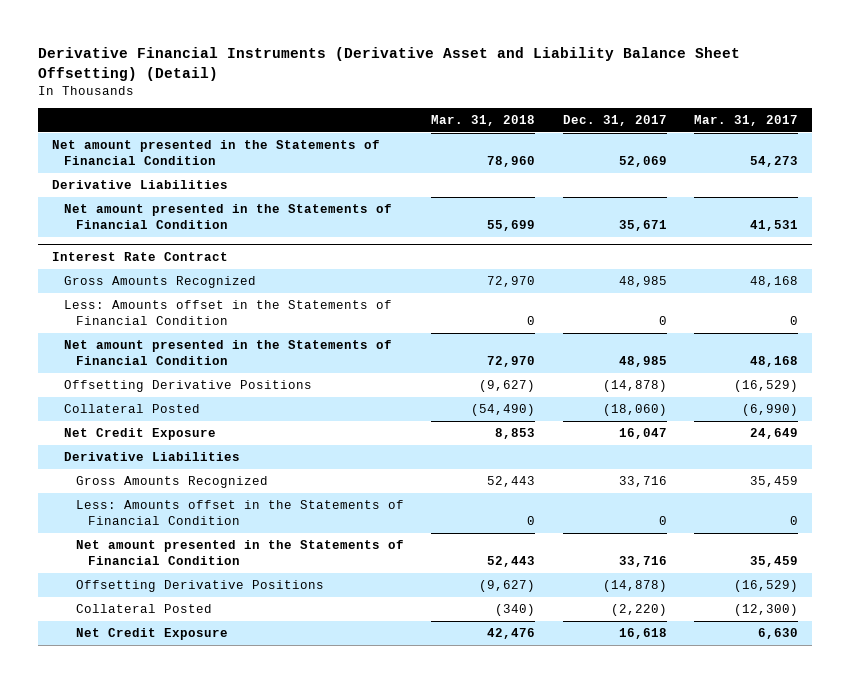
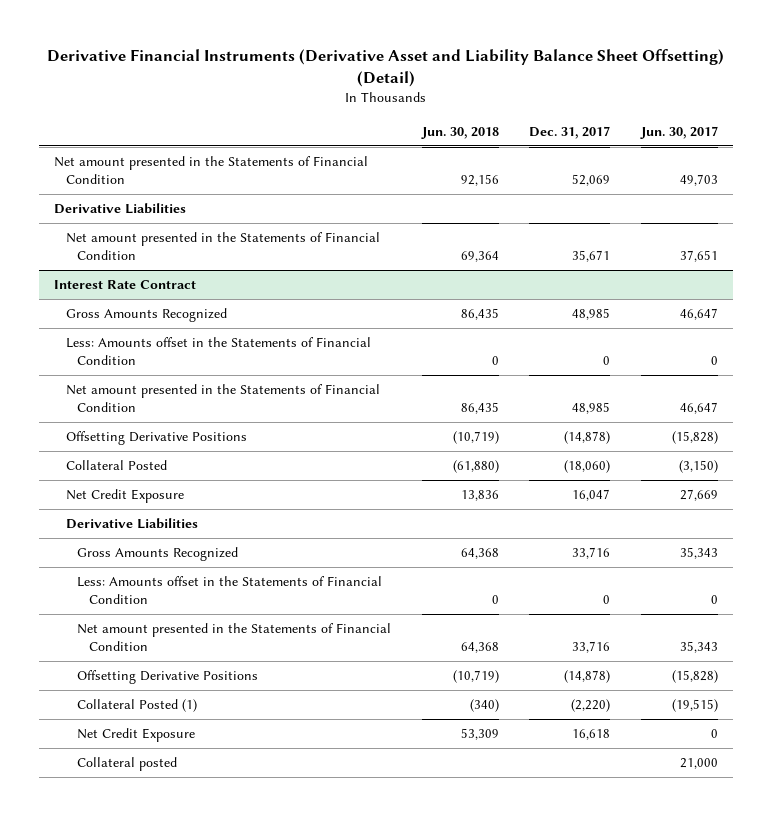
[431,114,536,126] Mar. 31, 2018 -> none
[693,114,798,126] Mar. 31, 2017 -> none
none -> [420,126,499,139] Jun. 30, 2018
none -> [639,125,718,139] Jun. 30, 2017
[75,604,212,614] Collateral Posted -> [77,699,198,713] Collateral Posted (1)
none -> [77,757,178,772] Collateral posted

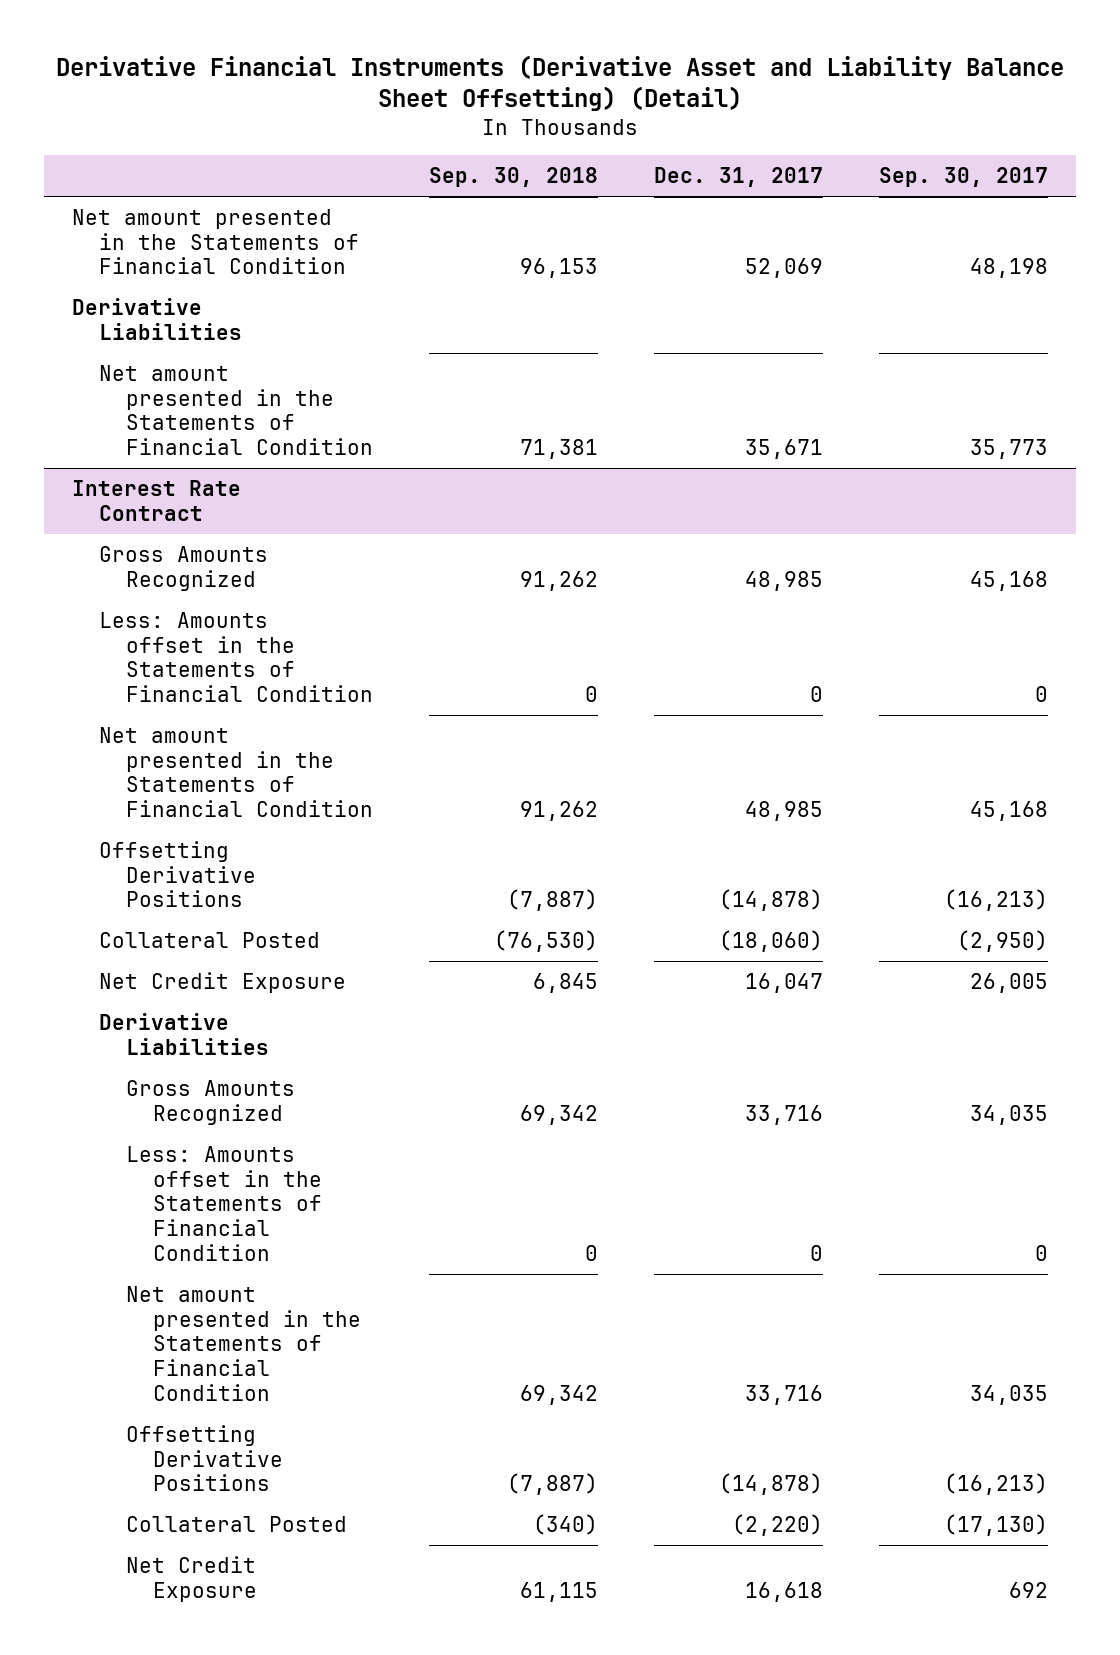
[420,126,499,139] Jun. 30, 2018 -> none
[639,125,718,139] Jun. 30, 2017 -> none
none -> [429,167,599,188] Sep. 30, 2018
none -> [879,167,1049,188] Sep. 30, 2017
[77,699,198,713] Collateral Posted (1) -> [126,1515,348,1532] Collateral Posted
[77,757,178,772] Collateral posted -> none

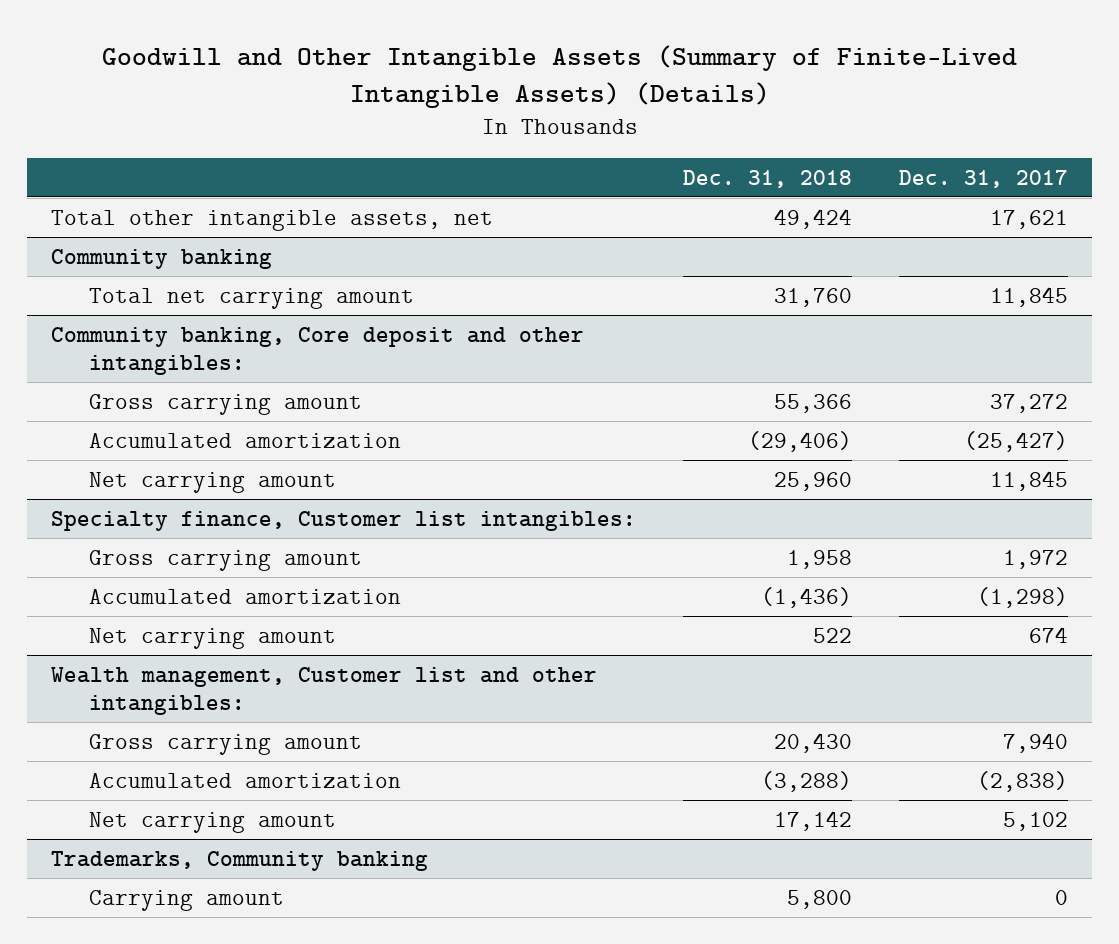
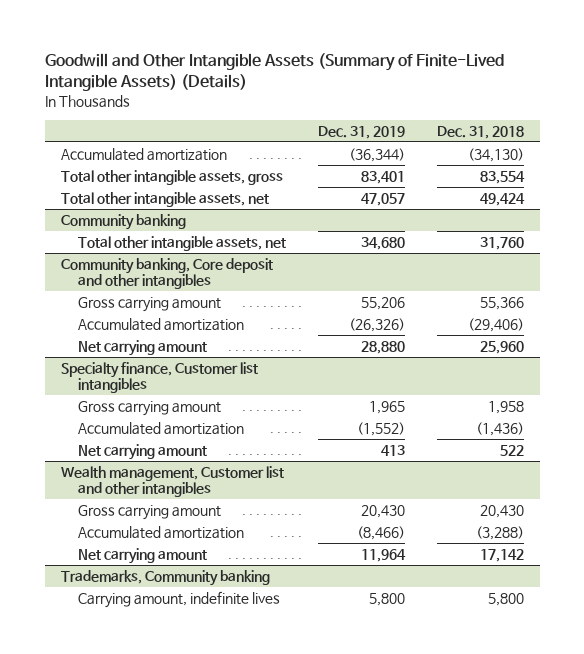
[899,169,1069,188] Dec. 31, 2017 -> none
none -> [317,125,405,139] Dec. 31, 2019
none -> [60,147,227,161] Accumulated amortization
none -> [60,169,283,185] Total other intangible assets, gross
[89,287,415,309] Total net carrying amount -> [77,235,286,251] Total other intangible assets, net
[50,326,584,375] Community banking, Core deposit and other intangibles: -> [60,257,273,290] Community banking, Core deposit and other intangibles
[50,510,636,531] Specialty finance, Customer list intangibles: -> [60,361,258,394] Specialty finance, Customer list intangibles
[50,666,597,715] Wealth management, Customer list and other intangibles: -> [60,465,284,498] Wealth management, Customer list and other intangibles
[89,889,285,911] Carrying amount -> [77,590,280,608] Carrying amount, indefinite lives

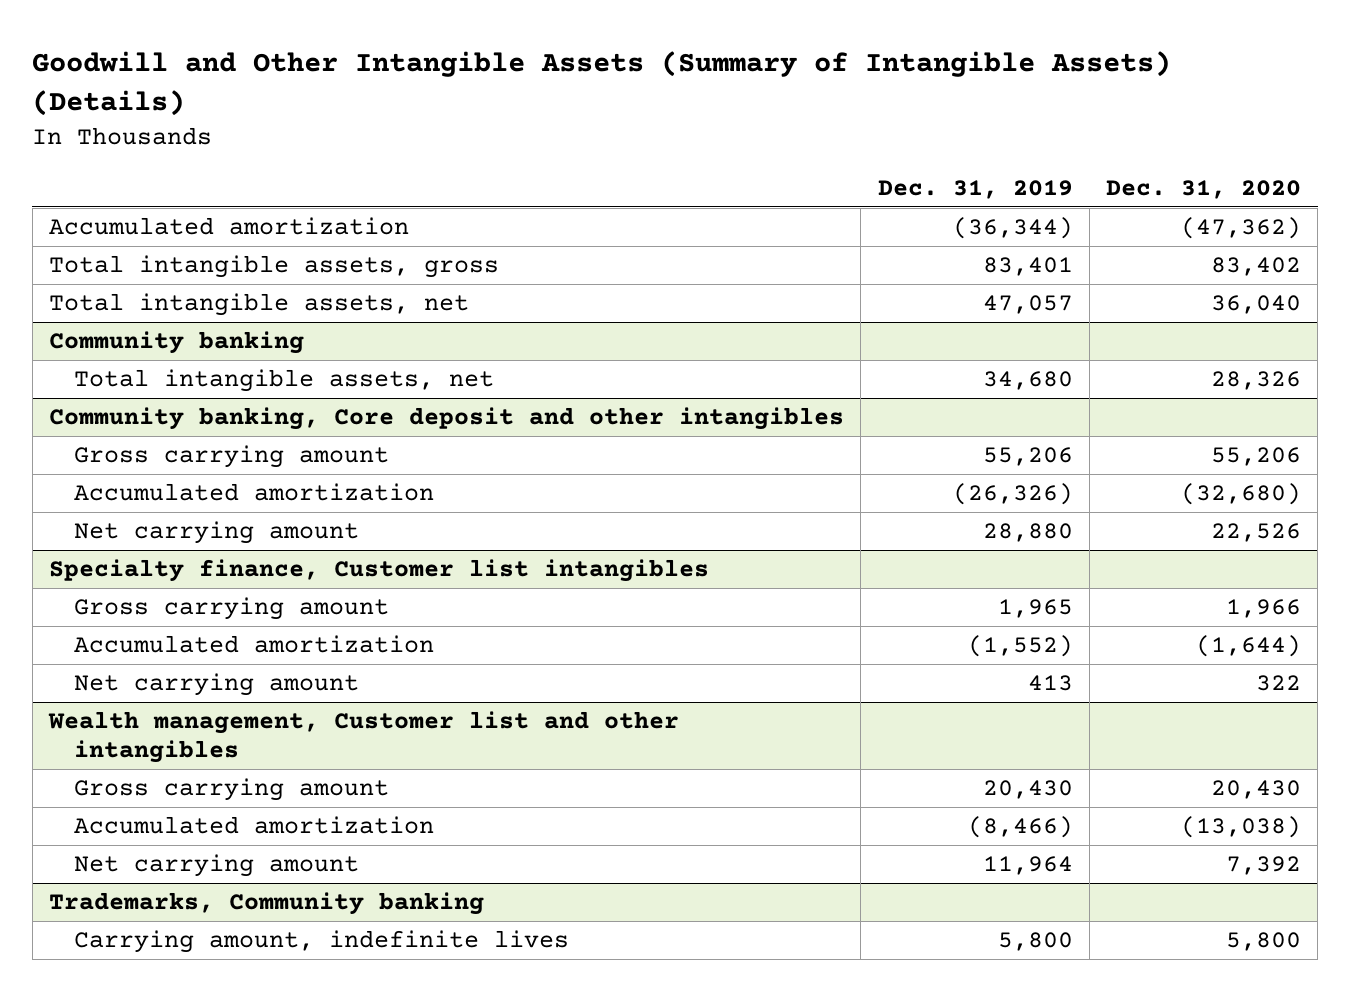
[44,52,504,92] Goodwill and Other Intangible Assets (Summary of Finite-Lived Intangible Assets) (Details) -> [32,51,1172,117] Goodwill and Other Intangible Assets (Summary of Intangible Assets) (Details)
[436,125,524,139] Dec. 31, 2018 -> none
none -> [1105,180,1301,200] Dec. 31, 2020
[60,169,283,185] Total other intangible assets, gross -> [49,255,500,279] Total intangible assets, gross
[60,191,269,207] Total other intangible assets, net -> [49,293,470,317] Total intangible assets, net
[77,235,286,251] Total other intangible assets, net -> [74,369,495,393] Total intangible assets, net

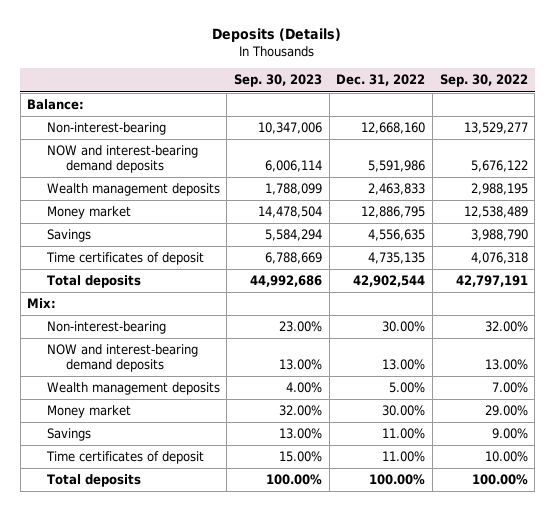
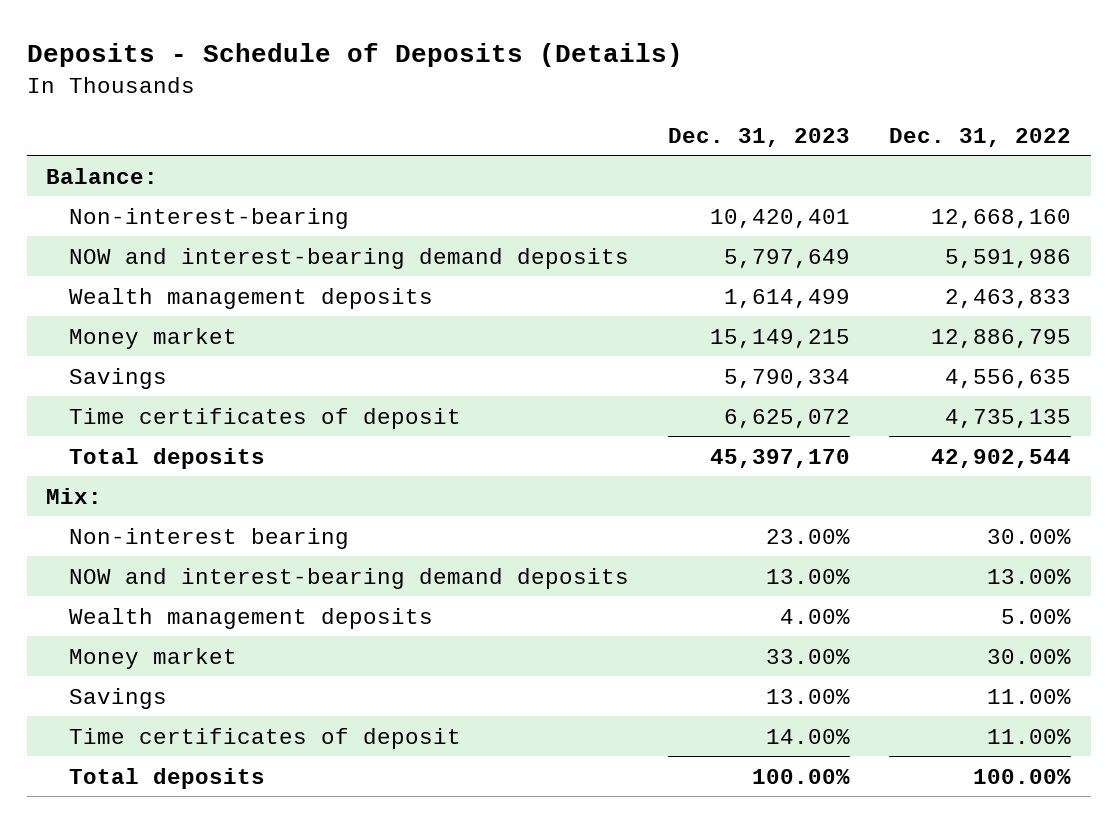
[212,28,342,43] Deposits (Details) -> [26,42,683,67] Deposits - Schedule of Deposits (Details)
[234,74,323,88] Sep. 30, 2023 -> none
[439,74,528,88] Sep. 30, 2022 -> none
none -> [667,127,850,147] Dec. 31, 2023
[46,321,166,335] Non-interest-bearing -> [68,527,349,549] Non-interest bearing

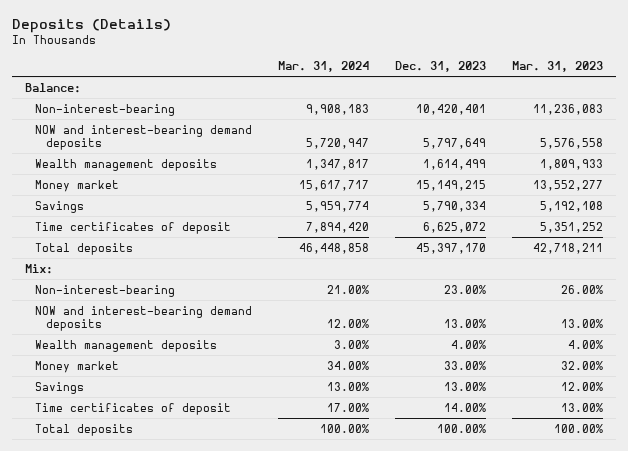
[26,42,683,67] Deposits - Schedule of Deposits (Details) -> [11,19,171,34] Deposits (Details)
[888,127,1071,147] Dec. 31, 2022 -> none
none -> [278,61,370,73] Mar. 31, 2024
none -> [512,61,604,73] Mar. 31, 2023
[68,527,349,549] Non-interest bearing -> [35,284,176,297] Non-interest-bearing

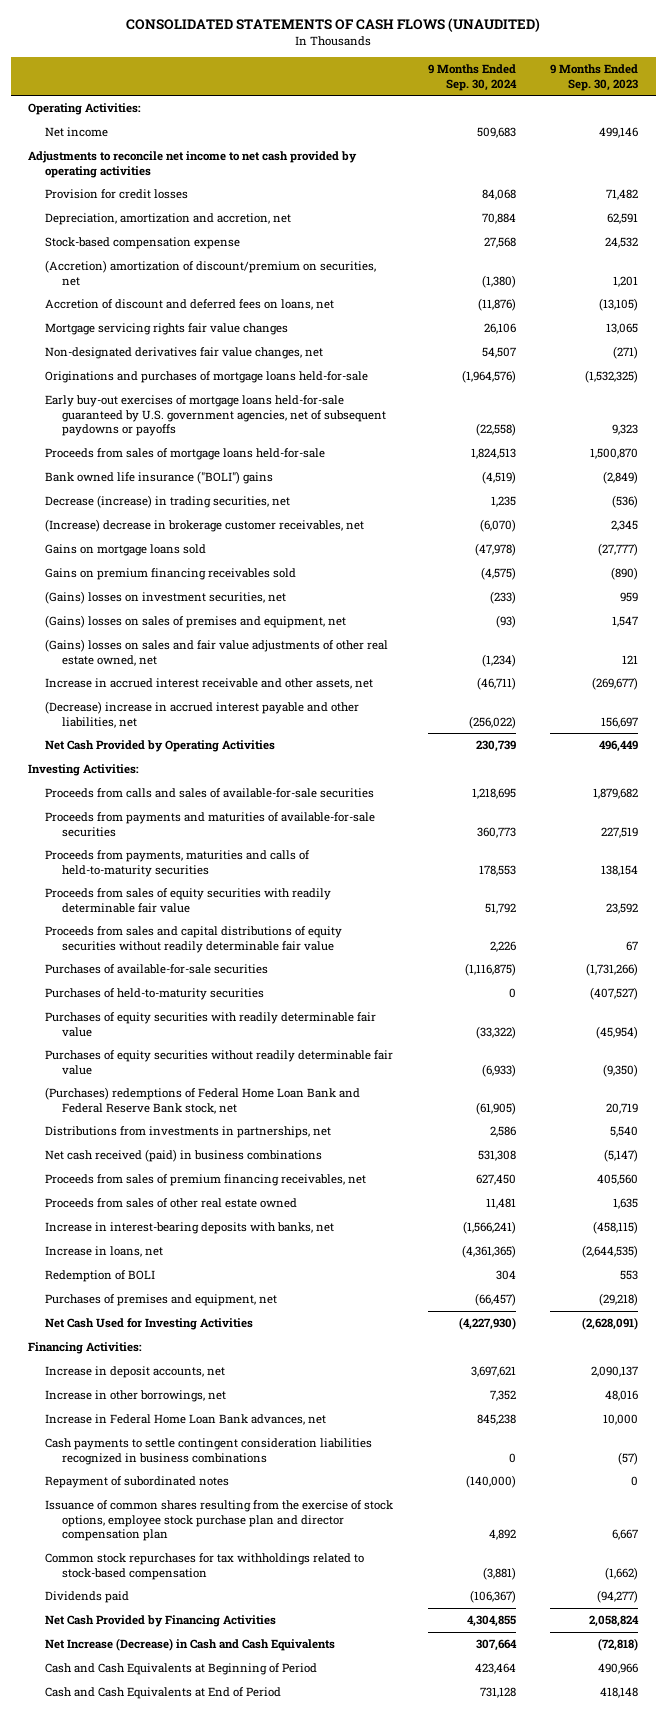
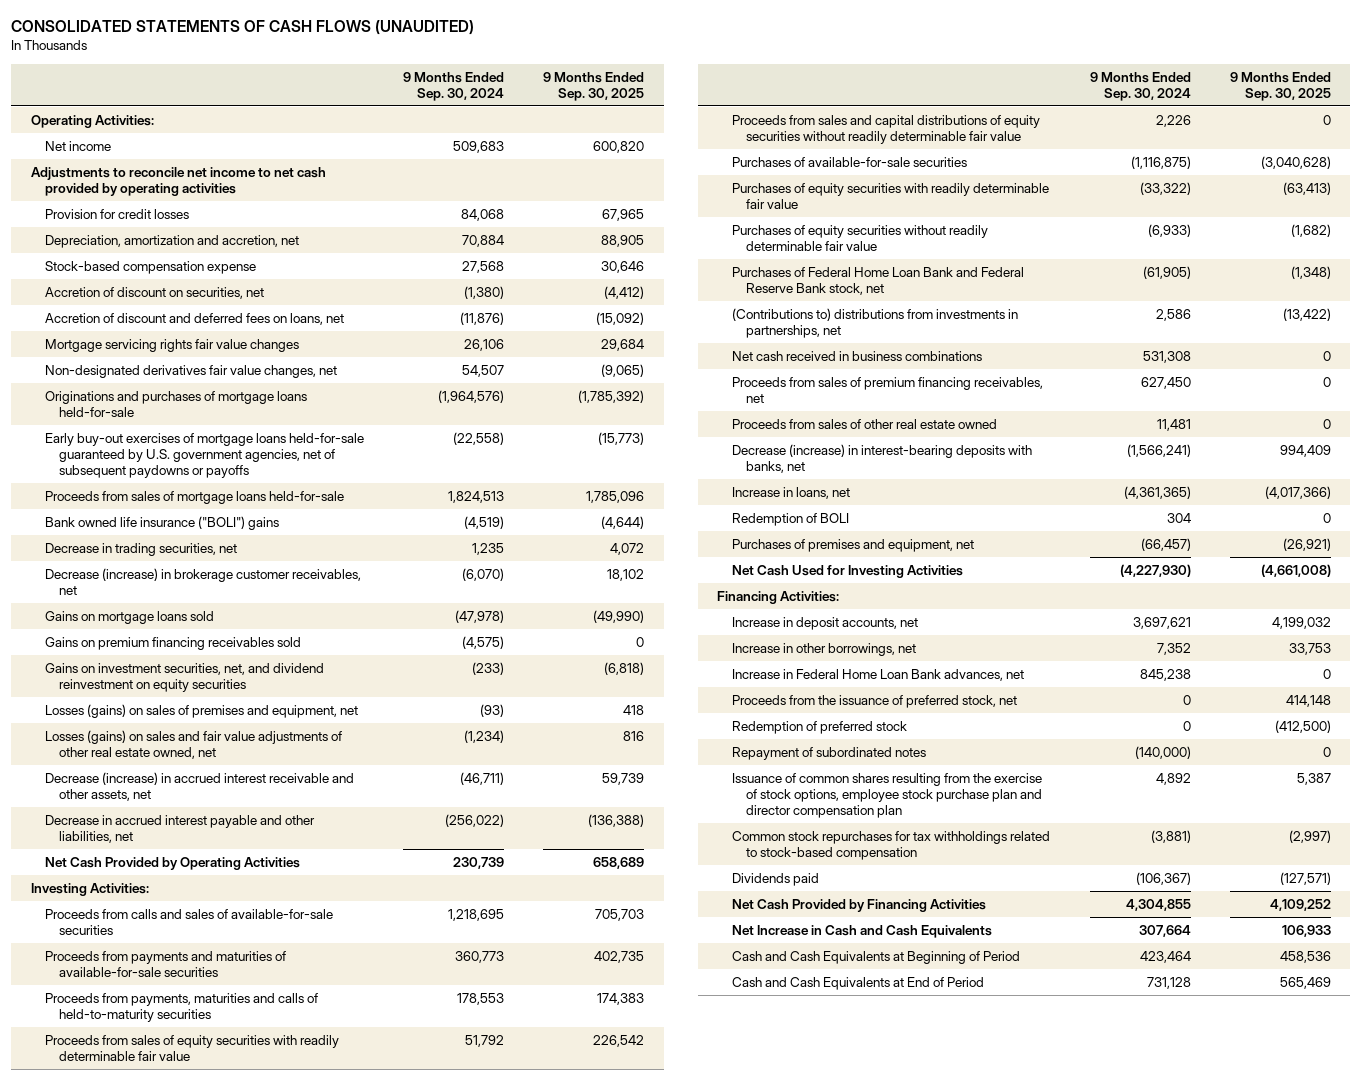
[550,64,639,91] 9 Months Ended Sep. 30, 2023 -> none
none -> [543,71,645,101] 9 Months Ended Sep. 30, 2025
[45,260,377,286] (Accretion) amortization of discount/premium on securities, net -> [44,286,264,299] Accretion of discount on securities, net
[45,495,291,509] Decrease (increase) in trading securities, net -> [44,542,237,556] Decrease in trading securities, net
[45,519,365,533] (Increase) decrease in brokerage customer receivables, net -> [44,567,361,596] Decrease (increase) in brokerage customer receivables, net
[45,591,287,605] (Gains) losses on investment securities, net -> [44,662,324,693] Gains on investment securities, net, and dividend reinvestment on equity securities
[45,615,347,629] (Gains) losses on sales of premises and equipment, net -> [44,703,358,718] Losses (gains) on sales of premises and equipment, net
[45,639,389,666] (Gains) losses on sales and fair value adjustments of other real estate owned, net -> [44,729,342,760] Losses (gains) on sales and fair value adjustments of other real estate owned, net
[45,678,374,690] Increase in accrued interest receivable and other assets, net -> [44,771,354,802] Decrease (increase) in accrued interest receivable and other assets, net
[45,701,360,728] (Decrease) increase in accrued interest payable and other liabilities, net -> [44,814,315,844] Decrease in accrued interest payable and other liabilities, net
[45,988,265,1001] Purchases of held-to-maturity securities -> none
[45,1087,361,1114] (Purchases) redemptions of Federal Home Loan Bank and Federal Reserve Bank stock, net -> [731,266,1024,296] Purchases of Federal Home Loan Bank and Federal Reserve Bank stock, net
[45,1126,332,1139] Distributions from investments in partnerships, net -> [731,307,1018,339] (Contributions to) distributions from investments in partnerships, net
[45,1149,323,1163] Net cash received (paid) in business combinations -> [731,350,982,361] Net cash received in business combinations
[45,1222,335,1235] Increase in interest-bearing deposits with banks, net -> [731,443,1032,474] Decrease (increase) in interest-bearing deposits with banks, net
[45,1438,373,1465] Cash payments to settle contingent consideration liabilities recognized in business combinations -> none
none -> [731,694,1017,708] Proceeds from the issuance of preferred stock, net
none -> [731,720,907,734] Redemption of preferred stock
[45,1638,336,1652] Net Increase (Decrease) in Cash and Cash Equivalents -> [731,924,992,938] Net Increase in Cash and Cash Equivalents

